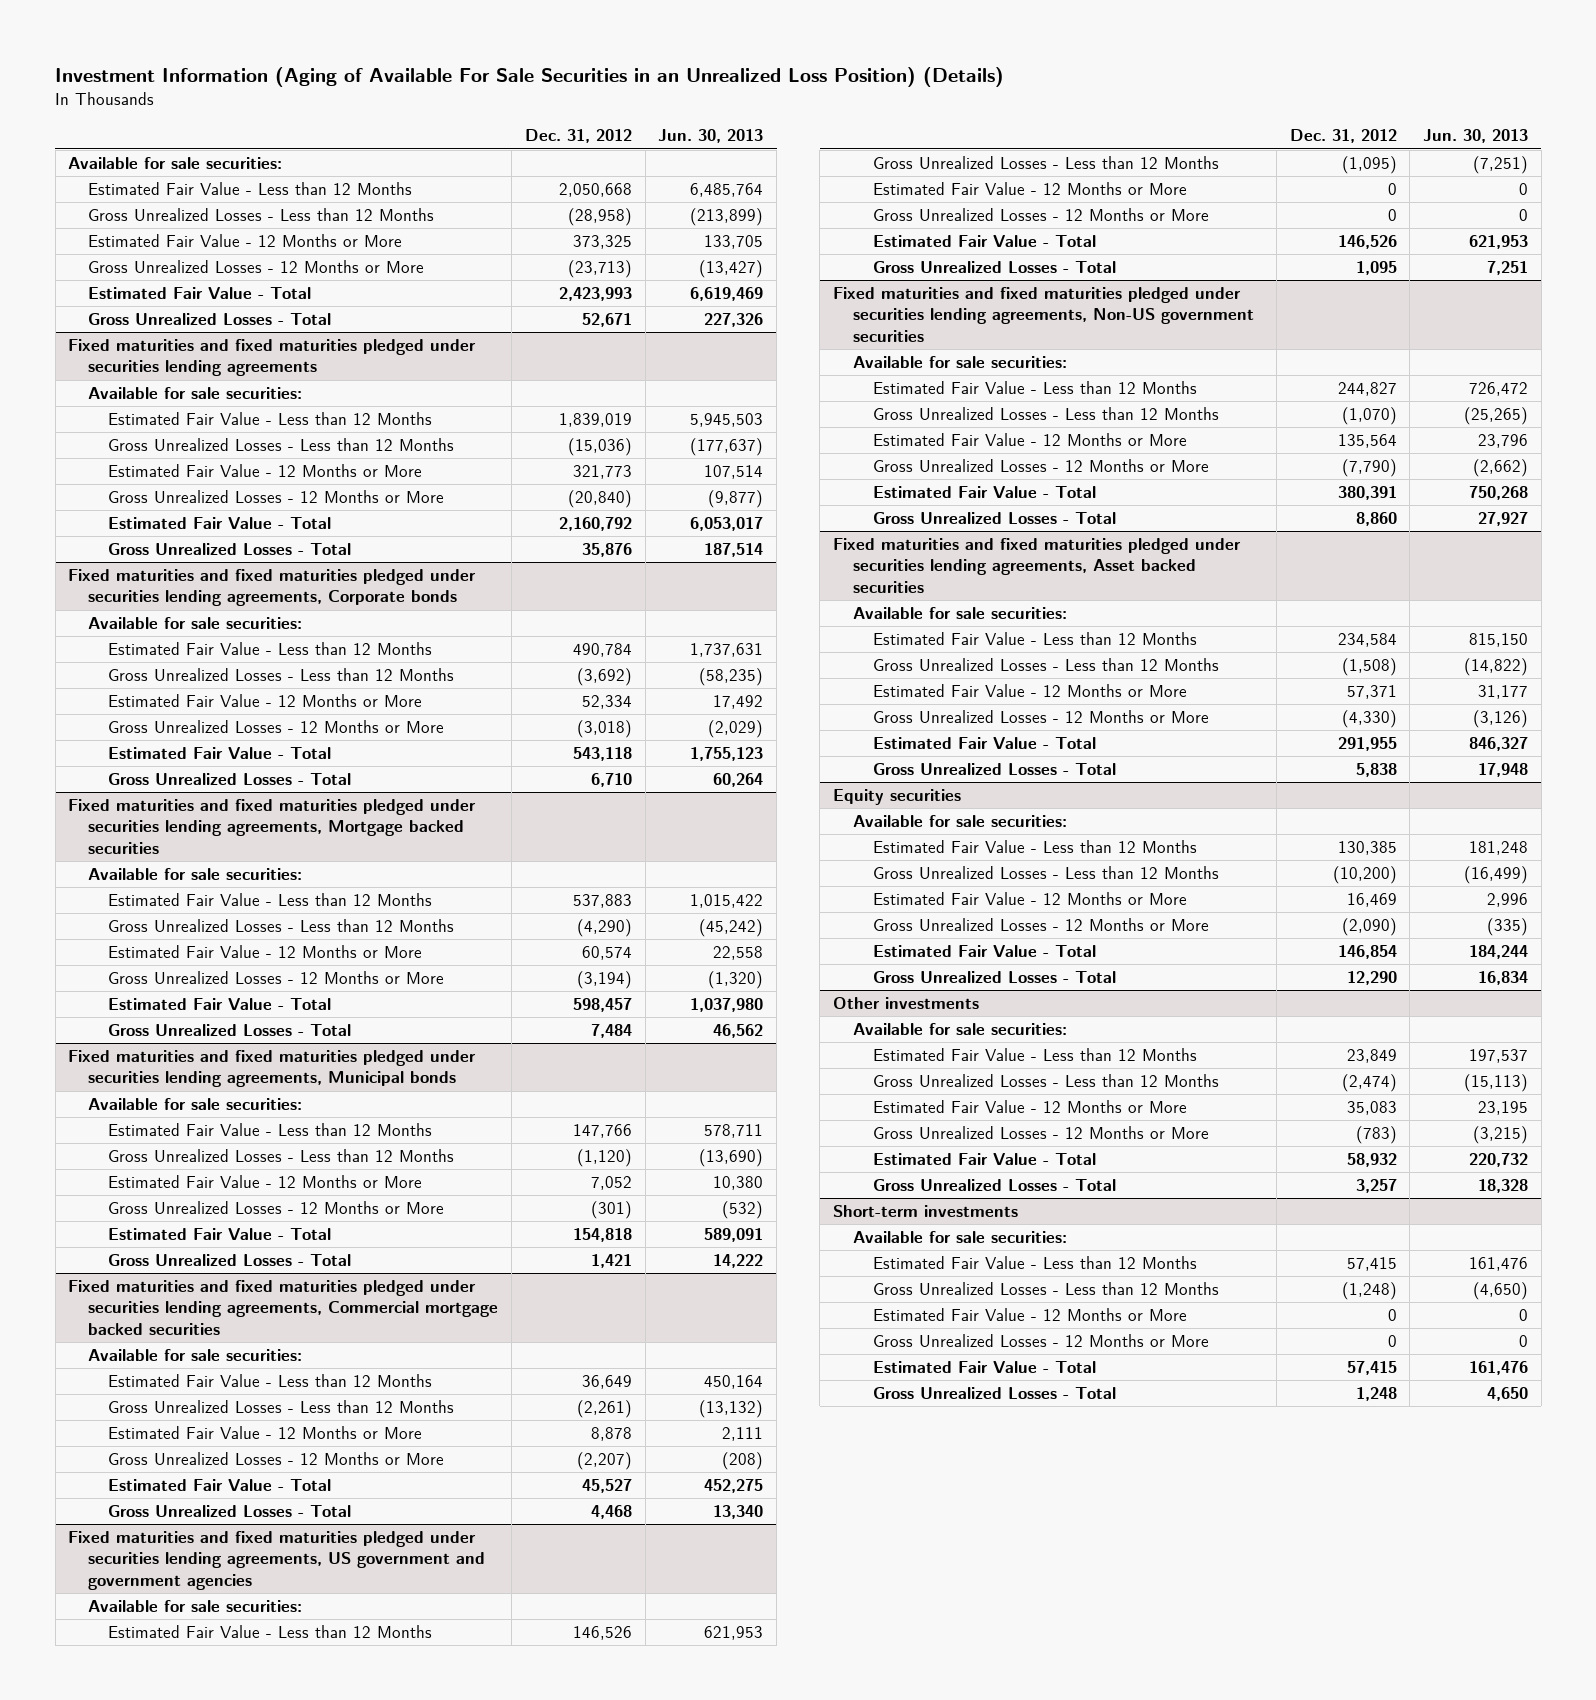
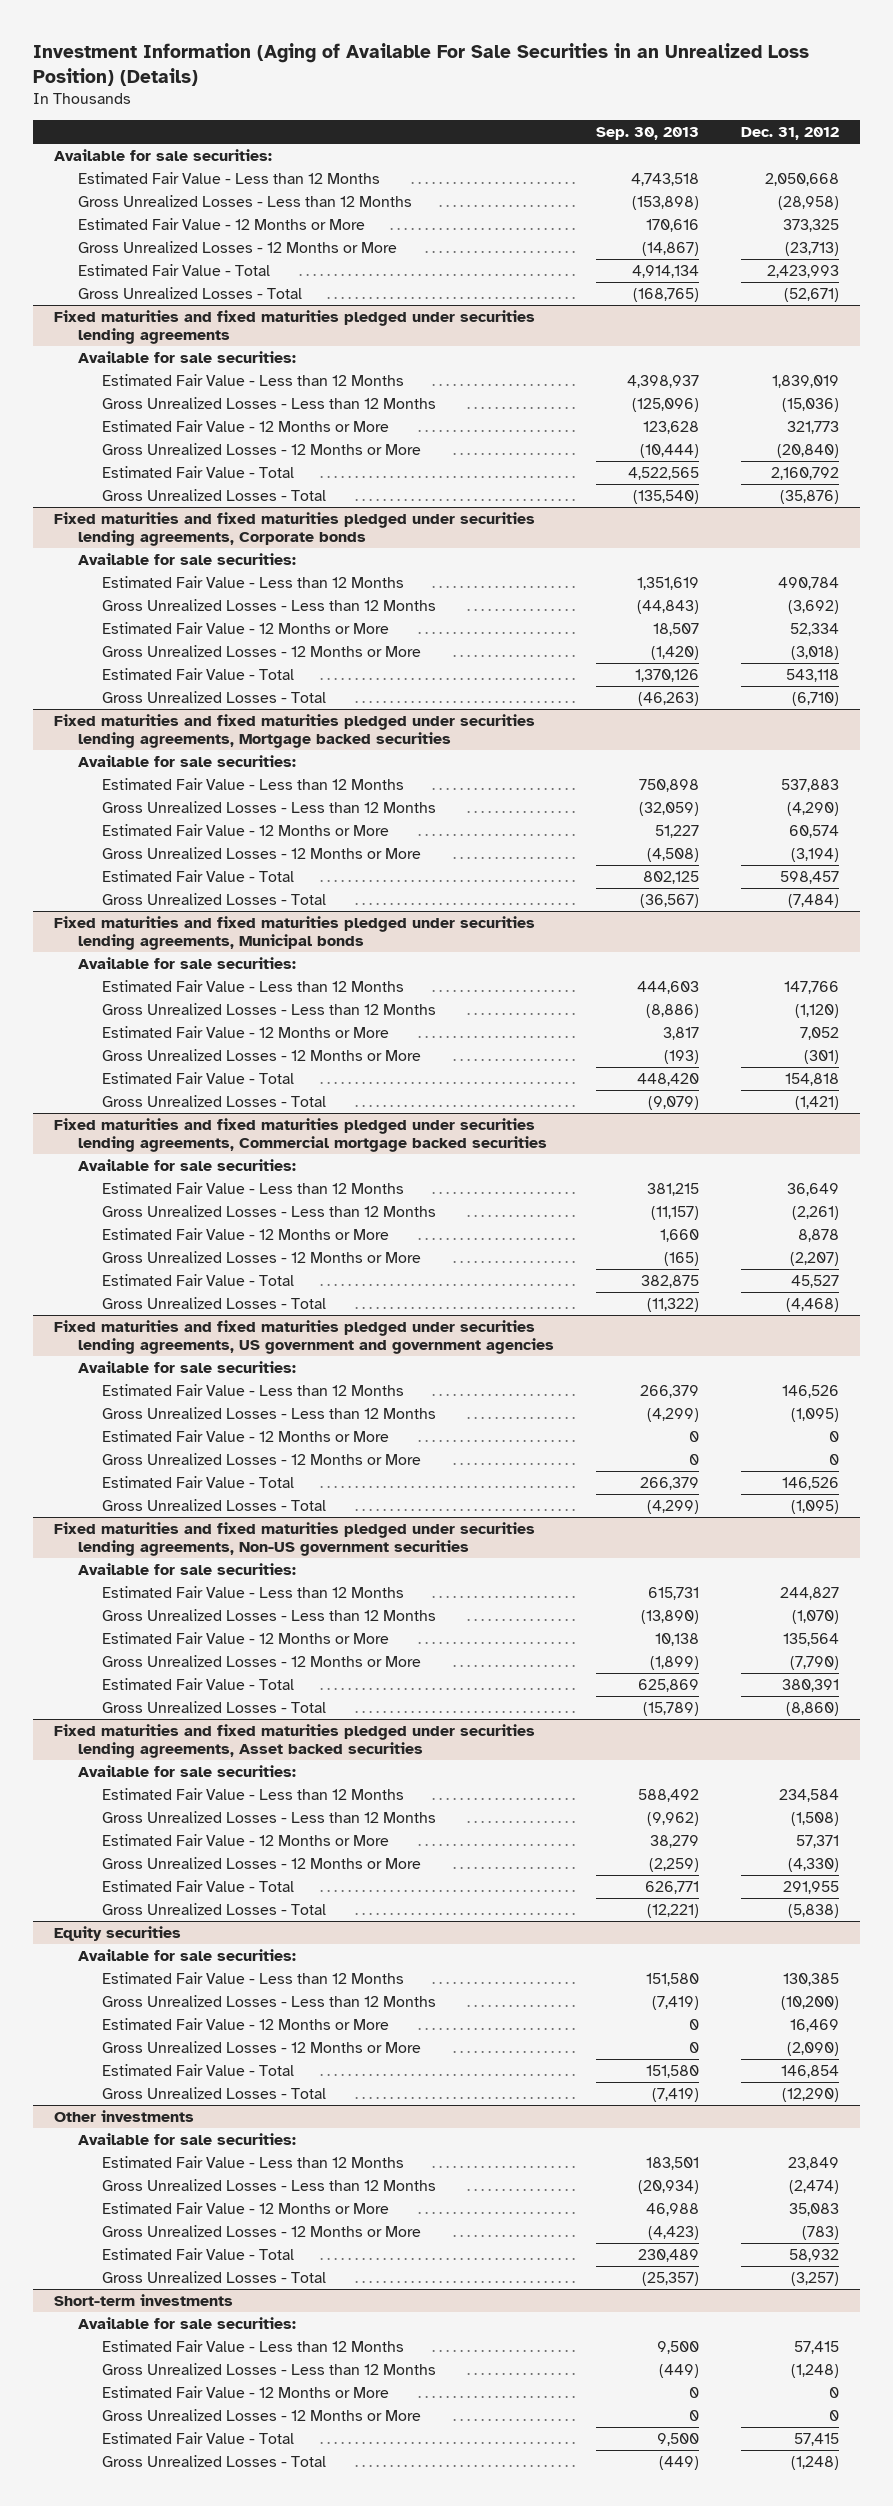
[658,129,764,144] Jun. 30, 2013 -> none
none -> [596,127,700,141] Sep. 30, 2013
[581,313,632,328] 52,671 -> [784,287,840,302] (52,671)
[581,543,632,558] 35,876 -> [780,489,840,504] (35,876)
[590,773,632,788] 6,710 -> [792,691,840,706] (6,710)
[590,1024,632,1039] 7,484 -> [788,893,840,908] (7,484)
[590,1254,632,1269] 1,421 -> [795,1095,840,1110] (1,421)
[590,1505,632,1520] 4,468 -> [786,1297,840,1312] (4,468)
[1355,261,1397,276] 1,095 -> [791,1499,840,1514] (1,095)
[1355,512,1397,527] 8,860 -> [786,1701,840,1716] (8,860)
[1355,763,1397,778] 5,838 -> [788,1903,840,1918] (5,838)
[1346,971,1397,986] 12,290 -> [782,2087,840,2102] (12,290)
[1355,1179,1397,1194] 3,257 -> [791,2271,840,2286] (3,257)
[1355,1387,1397,1402] 1,248 -> [791,2455,840,2470] (1,248)

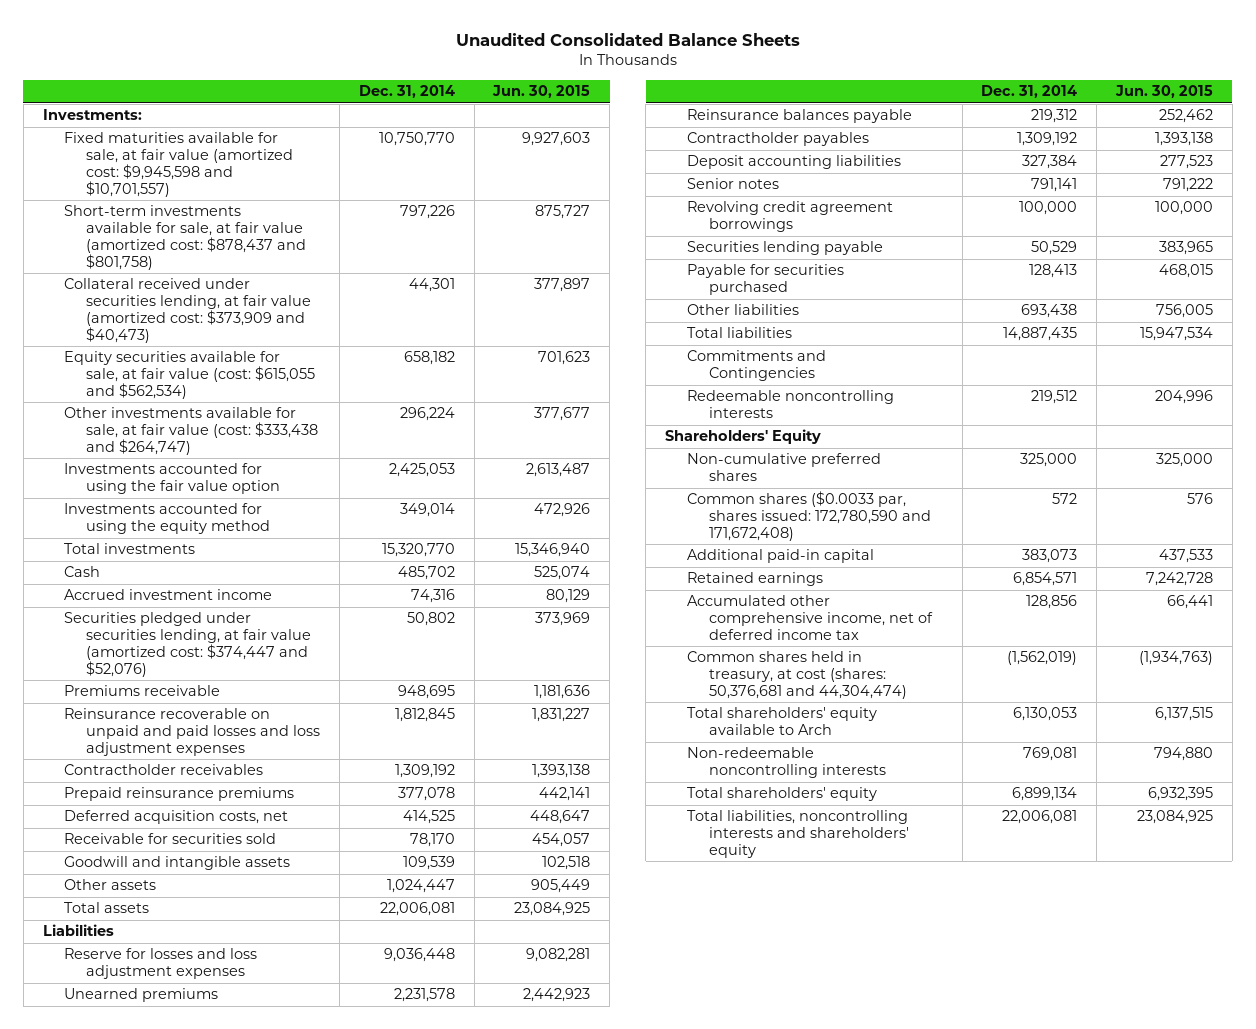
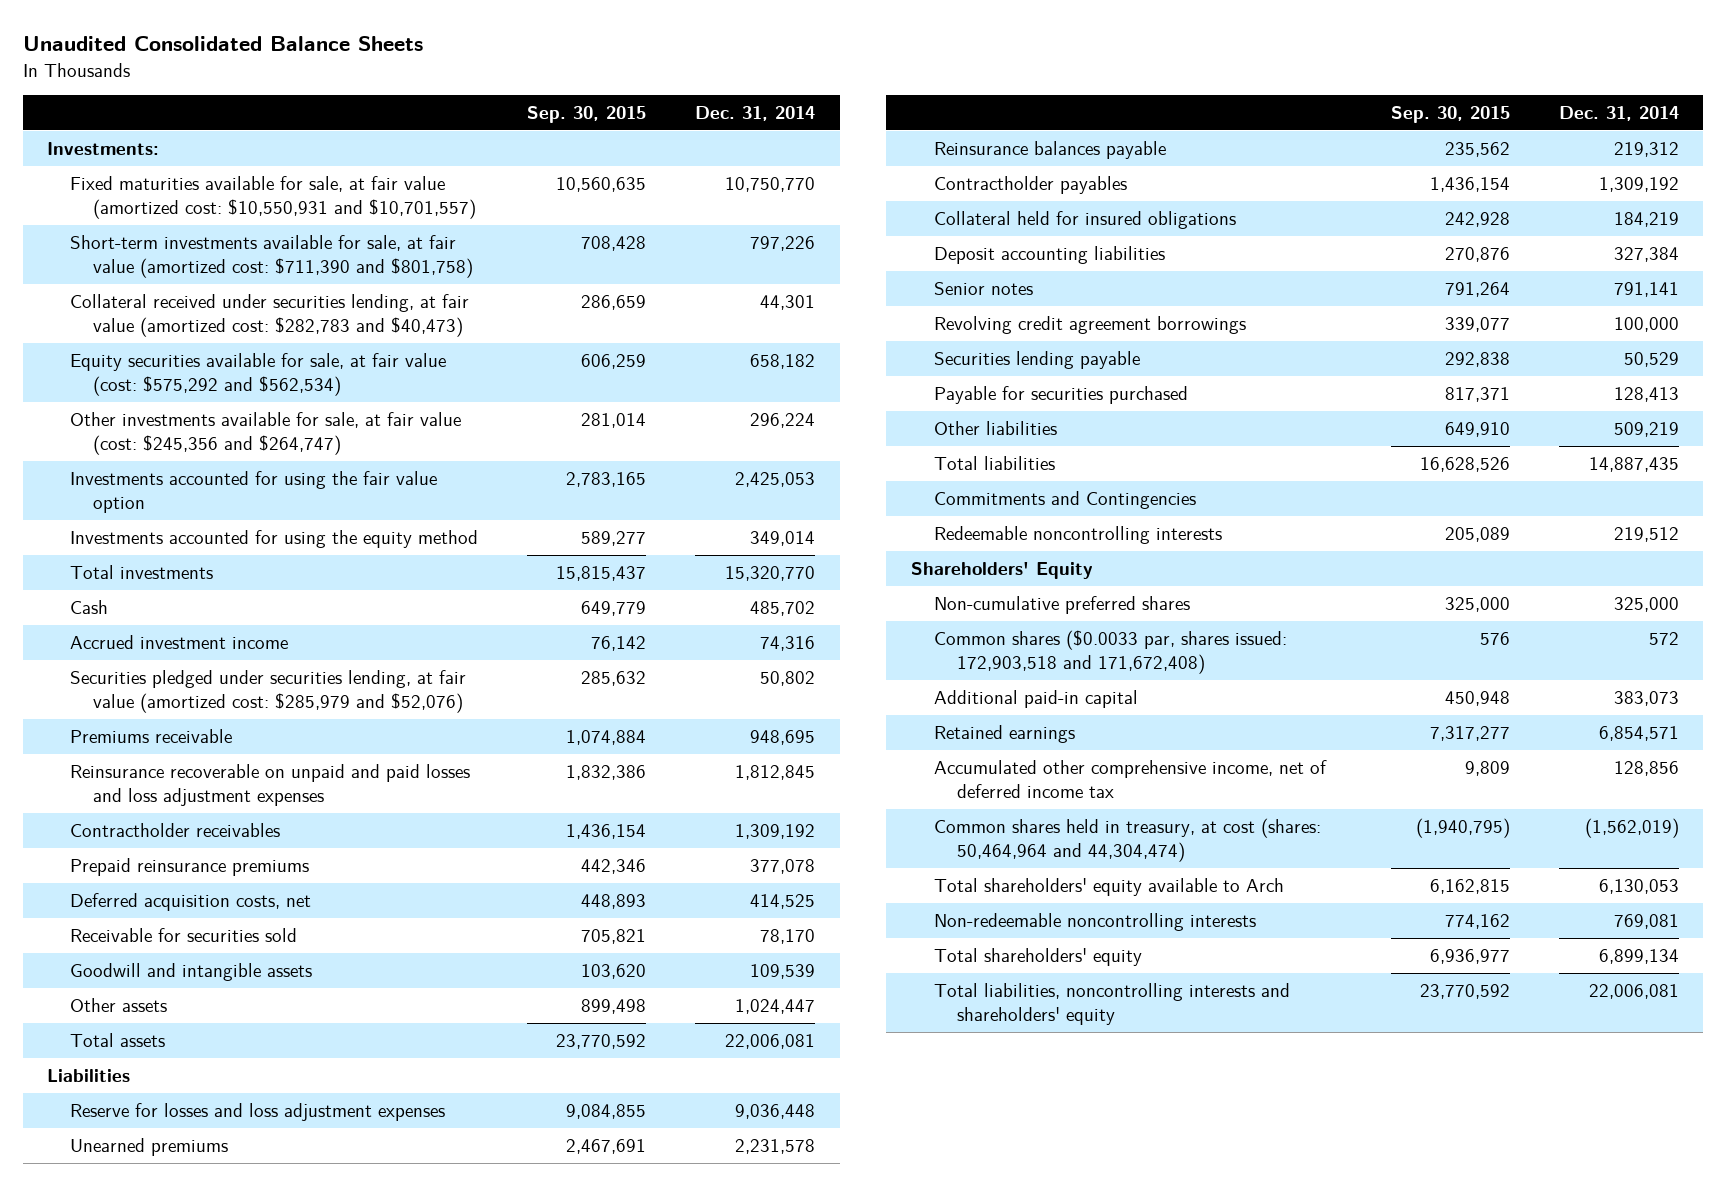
[492,85,591,99] Jun. 30, 2015 -> none
none -> [527,106,647,124] Sep. 30, 2015
[64,132,294,197] Fixed maturities available for sale, at fair value (amortized cost: $9,945,598 and $10,701,557) -> [70,175,477,219] Fixed maturities available for sale, at fair value (amortized cost: $10,550,931 and $10,701,557)
[64,205,307,270] Short-term investments available for sale, at fair value (amortized cost: $878,437 and $801,758) -> [70,234,474,278] Short-term investments available for sale, at fair value (amortized cost: $711,390 and $801,758)
[64,278,312,343] Collateral received under securities lending, at fair value (amortized cost: $373,909 and $40,473) -> [70,293,470,337] Collateral received under securities lending, at fair value (amortized cost: $282,783 and $40,473)
[64,351,316,399] Equity securities available for sale, at fair value (cost: $615,055 and $562,534) -> [70,352,447,396] Equity securities available for sale, at fair value (cost: $575,292 and $562,534)
[64,407,319,455] Other investments available for sale, at fair value (cost: $333,438 and $264,747) -> [70,411,462,455] Other investments available for sale, at fair value (cost: $245,356 and $264,747)
[64,612,312,677] Securities pledged under securities lending, at fair value (amortized cost: $374,447 and $52,076) -> [70,669,467,713] Securities pledged under securities lending, at fair value (amortized cost: $285,979 and $52,076)
none -> [933,210,1236,229] Collateral held for insured obligations
[1021,304,1078,319] 693,438 -> [1613,421,1679,437] 509,219
[687,491,931,541] Common shares ($0.0033 par, shares issued: 172,780,590 and 171,672,408) -> [933,629,1287,674] Common shares ($0.0033 par, shares issued: 172,903,518 and 171,672,408)
[687,651,907,699] Common shares held in treasury, at cost (shares: 50,376,681 and 44,304,474) -> [933,817,1321,862] Common shares held in treasury, at cost (shares: 50,464,964 and 44,304,474)

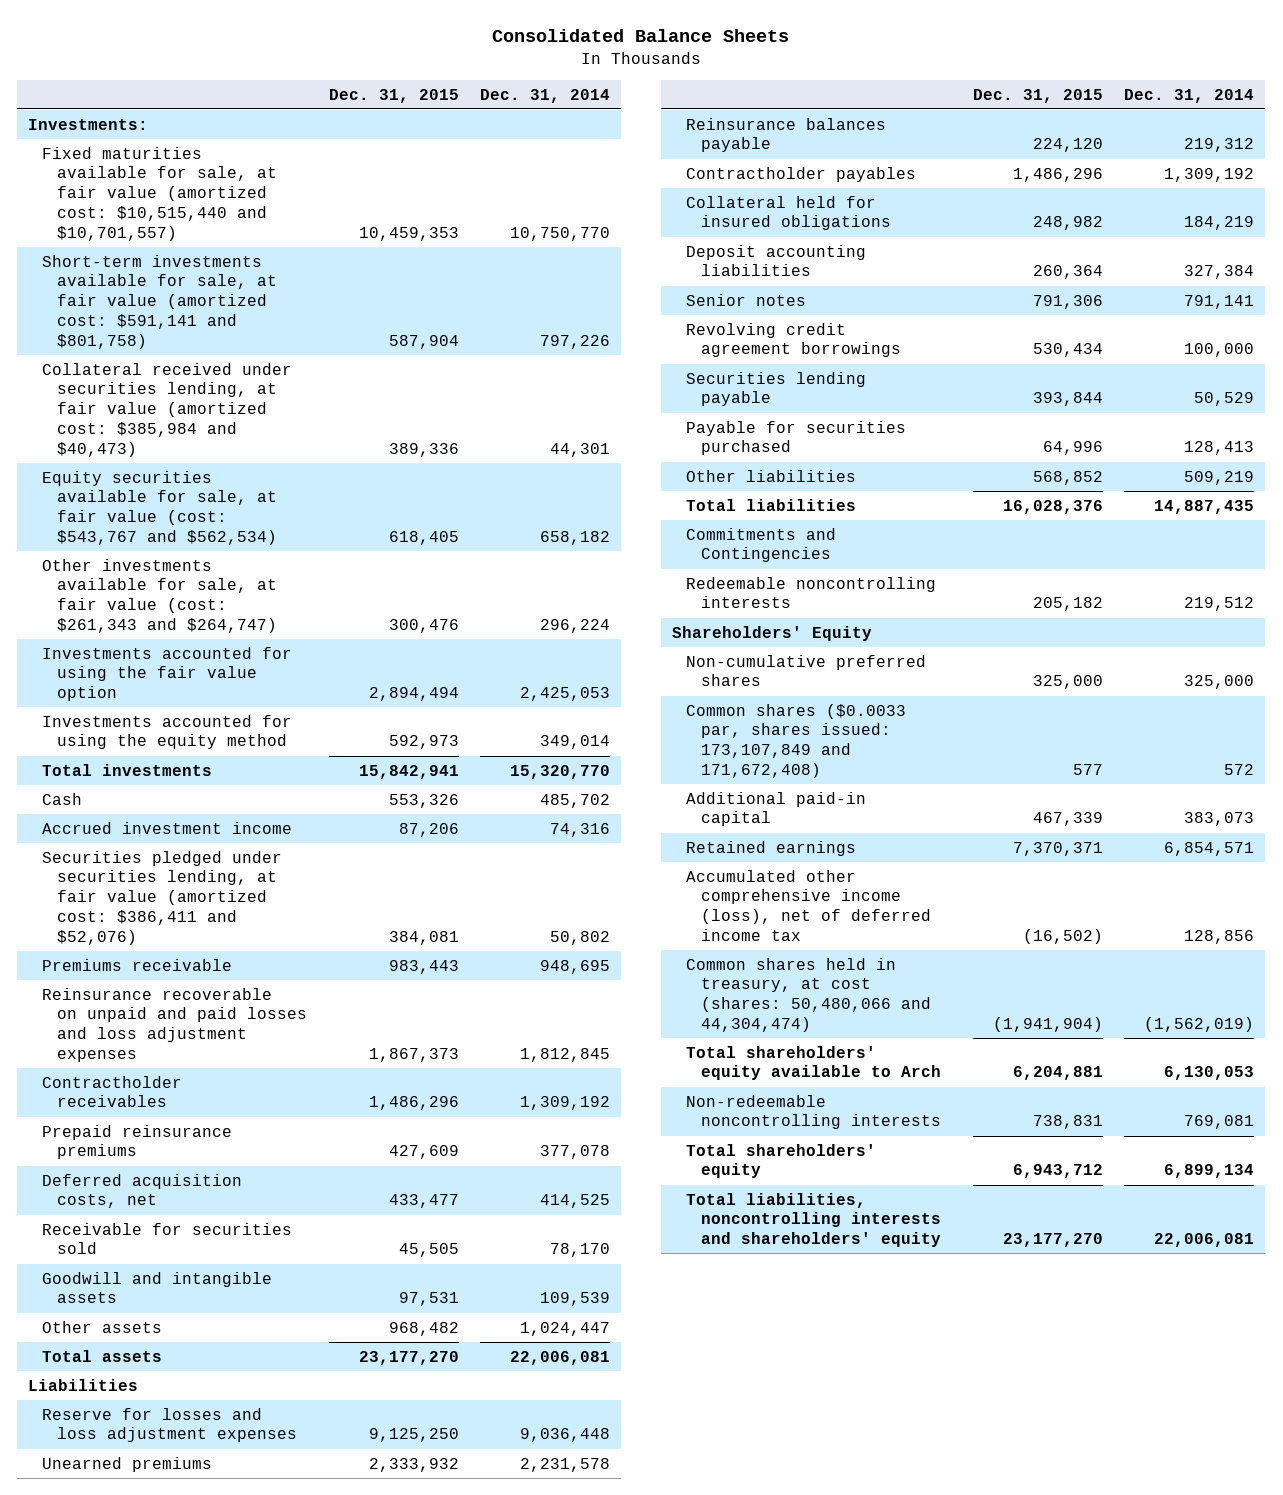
[22,36,423,52] Unaudited Consolidated Balance Sheets -> [492,29,790,43] Consolidated Balance Sheets
[527,106,647,124] Sep. 30, 2015 -> none
none -> [328,88,459,103] Dec. 31, 2015
[70,175,477,219] Fixed maturities available for sale, at fair value (amortized cost: $10,550,931 and $10,701,557) -> [42,146,277,241] Fixed maturities available for sale, at fair value (amortized cost: $10,515,440 and $10,701,557)
[70,234,474,278] Short-term investments available for sale, at fair value (amortized cost: $711,390 and $801,758) -> [42,254,277,349] Short-term investments available for sale, at fair value (amortized cost: $591,141 and $801,758)
[70,293,470,337] Collateral received under securities lending, at fair value (amortized cost: $282,783 and $40,473) -> [42,362,293,457] Collateral received under securities lending, at fair value (amortized cost: $385,984 and $40,473)
[70,352,447,396] Equity securities available for sale, at fair value (cost: $575,292 and $562,534) -> [42,470,277,545] Equity securities available for sale, at fair value (cost: $543,767 and $562,534)
[70,411,462,455] Other investments available for sale, at fair value (cost: $245,356 and $264,747) -> [42,558,277,633] Other investments available for sale, at fair value (cost: $261,343 and $264,747)
[70,669,467,713] Securities pledged under securities lending, at fair value (amortized cost: $285,979 and $52,076) -> [42,850,283,945] Securities pledged under securities lending, at fair value (amortized cost: $386,411 and $52,076)
[933,629,1287,674] Common shares ($0.0033 par, shares issued: 172,903,518 and 171,672,408) -> [686,703,907,778] Common shares ($0.0033 par, shares issued: 173,107,849 and 171,672,408)
[933,759,1327,798] Accumulated other comprehensive income, net of deferred income tax -> [686,869,931,941] Accumulated other comprehensive income (loss), net of deferred income tax
[933,817,1321,862] Common shares held in treasury, at cost (shares: 50,464,964 and 44,304,474) -> [686,957,931,1032] Common shares held in treasury, at cost (shares: 50,480,066 and 44,304,474)

